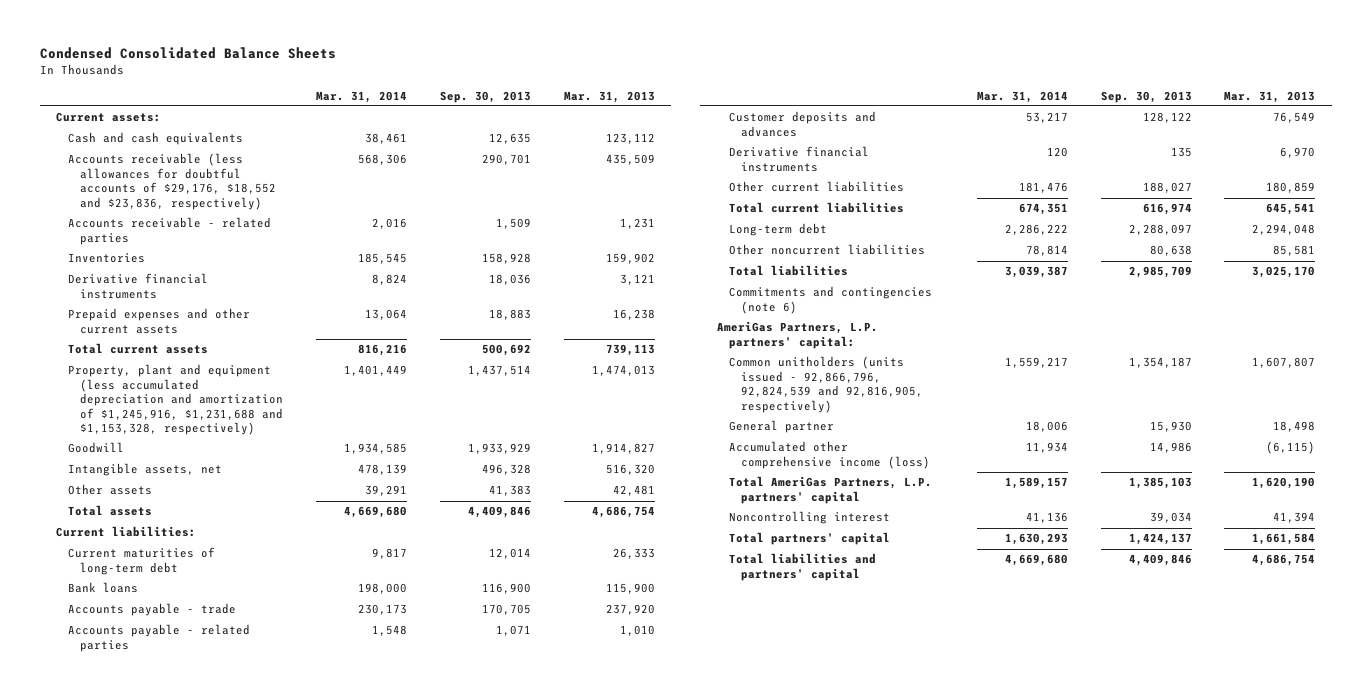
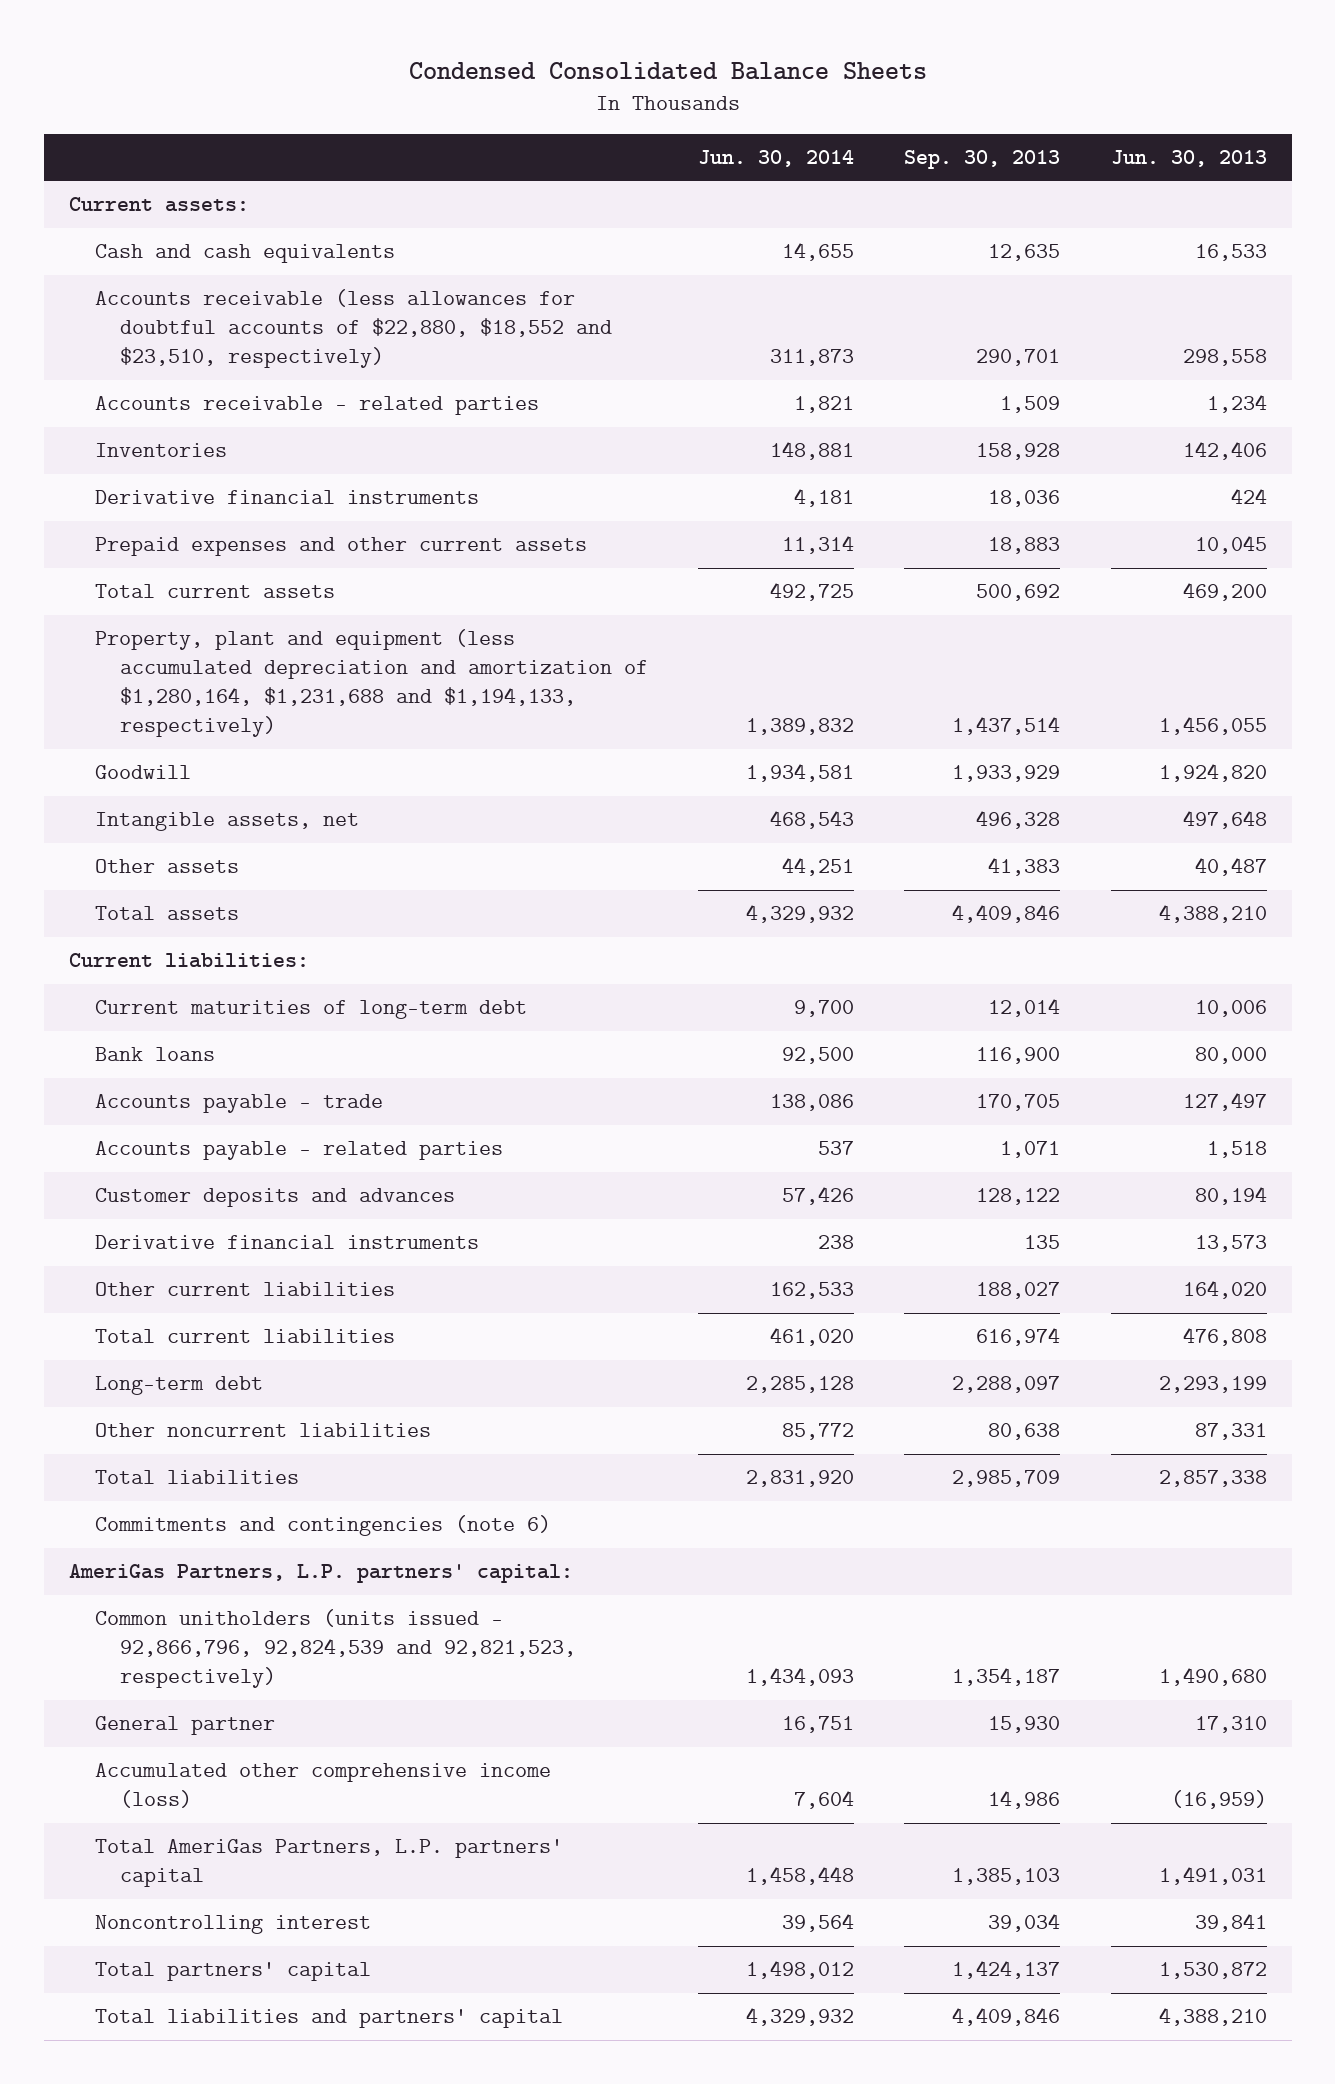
[315,90,407,103] Mar. 31, 2014 -> none
[563,90,655,103] Mar. 31, 2013 -> none
none -> [698,149,855,167] Jun. 30, 2014
none -> [1110,149,1267,167] Jun. 30, 2013
[68,153,277,210] Accounts receivable (less allowances for doubtful accounts of $29,176, $18,552 and $23,836, respectively) -> [94,289,613,369] Accounts receivable (less allowances for doubtful accounts of $22,880, $18,552 and $23,510, respectively)
[68,364,284,436] Property, plant and equipment (less accumulated depreciation and amortization of $1,245,916, $1,231,688 and $1,153,328, respectively) -> [94,629,649,738] Property, plant and equipment (less accumulated depreciation and amortization of $1,280,164, $1,231,688 and $1,194,133, respectively)
[728,356,923,413] Common unitholders (units issued - 92,866,796, 92,824,539 and 92,816,905, respectively) -> [94,1609,577,1689] Common unitholders (units issued - 92,866,796, 92,824,539 and 92,821,523, respectively)

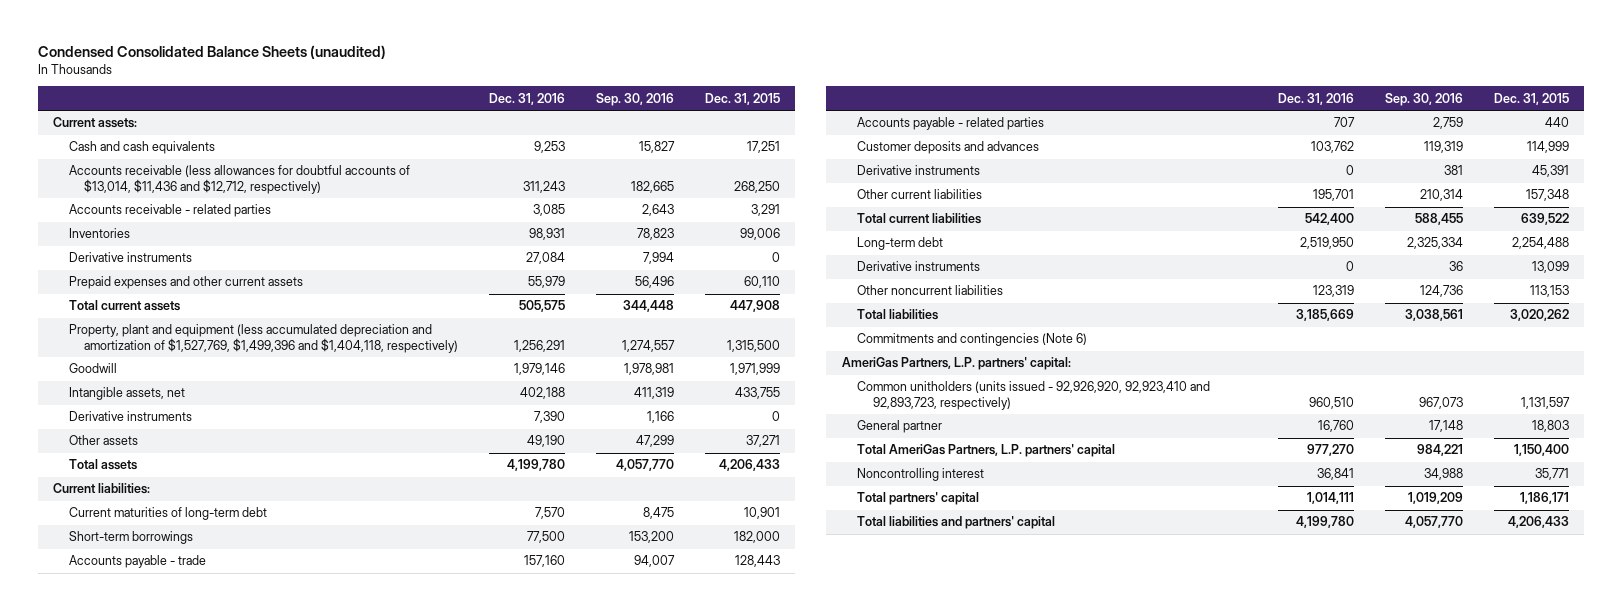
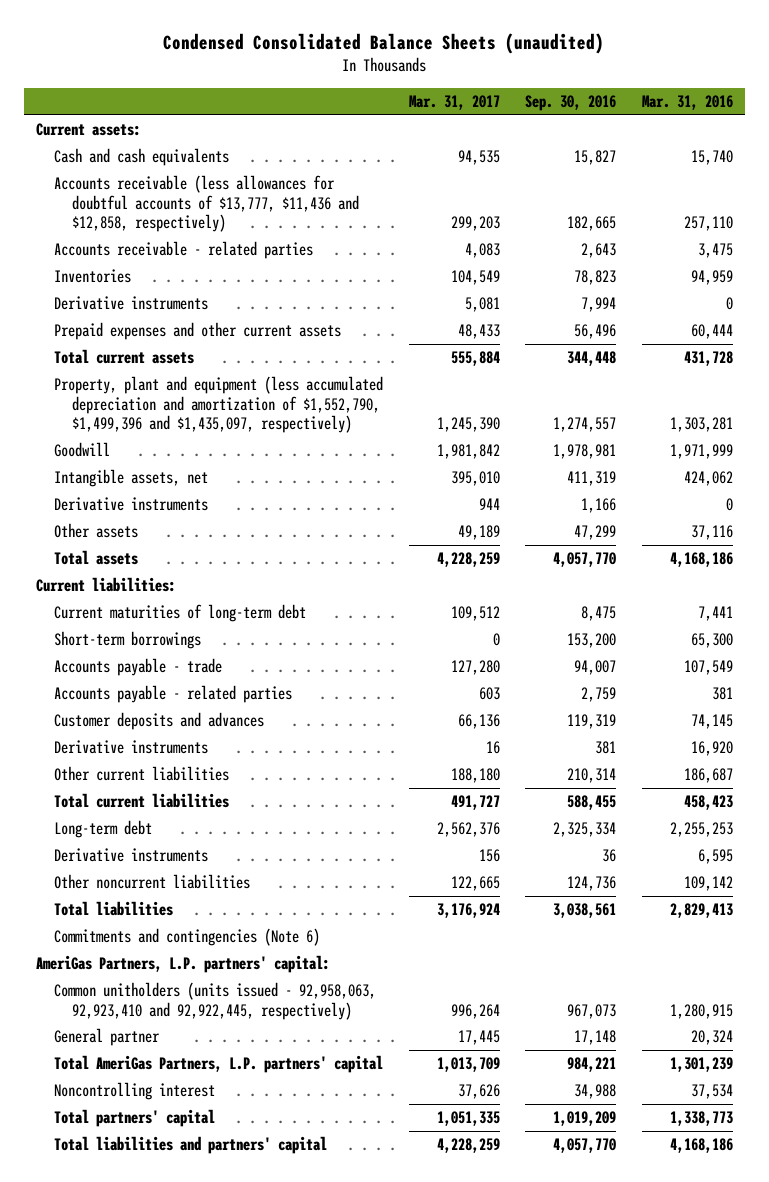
[489,92,566,105] Dec. 31, 2016 -> none
[704,92,780,105] Dec. 31, 2015 -> none
none -> [408,94,500,110] Mar. 31, 2017
none -> [641,94,733,110] Mar. 31, 2016
[68,165,410,194] Accounts receivable (less allowances for doubtful accounts of $13,014, $11,436 and $12,712, respectively) -> [54,175,360,233] Accounts receivable (less allowances for doubtful accounts of $13,777, $11,436 and $12,858, respectively)
[68,324,459,353] Property, plant and equipment (less accumulated depreciation and amortization of $1,527,769, $1,499,396 and $1,404,118, respectively) -> [54,376,384,434] Property, plant and equipment (less accumulated depreciation and amortization of $1,552,790, $1,499,396 and $1,435,097, respectively)
[857,381,1211,410] Common unitholders (units issued - 92,926,920, 92,923,410 and 92,893,723, respectively) -> [54,982,377,1020] Common unitholders (units issued - 92,958,063, 92,923,410 and 92,922,445, respectively)

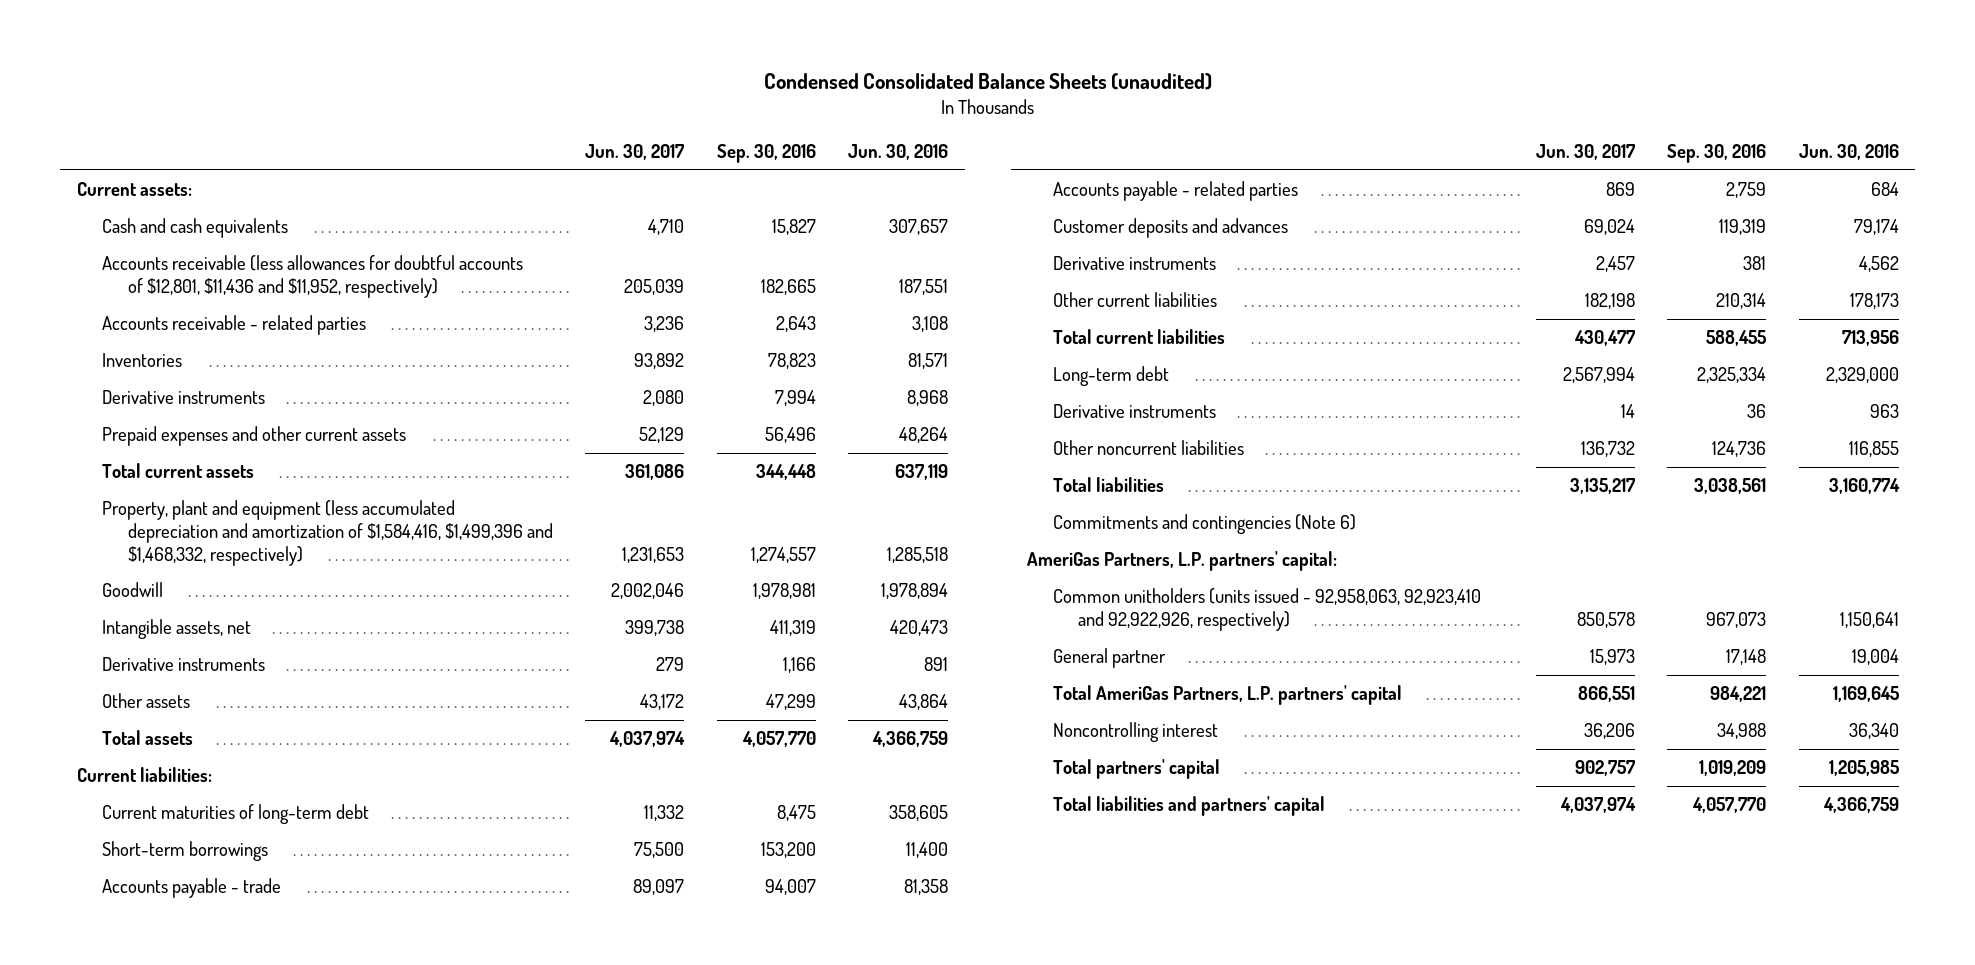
[408,94,500,110] Mar. 31, 2017 -> none
[641,94,733,110] Mar. 31, 2016 -> none
none -> [585,143,685,160] Jun. 30, 2017
none -> [848,143,949,160] Jun. 30, 2016
[54,175,360,233] Accounts receivable (less allowances for doubtful accounts of $13,777, $11,436 and $12,858, respectively) -> [102,255,524,298] Accounts receivable (less allowances for doubtful accounts of $12,801, $11,436 and $11,952, respectively)
[54,376,384,434] Property, plant and equipment (less accumulated depreciation and amortization of $1,552,790, $1,499,396 and $1,435,097, respectively) -> [102,500,554,566] Property, plant and equipment (less accumulated depreciation and amortization of $1,584,416, $1,499,396 and $1,468,332, respectively)
[54,982,377,1020] Common unitholders (units issued - 92,958,063, 92,923,410 and 92,922,445, respectively) -> [1052,588,1481,631] Common unitholders (units issued - 92,958,063, 92,923,410 and 92,922,926, respectively)

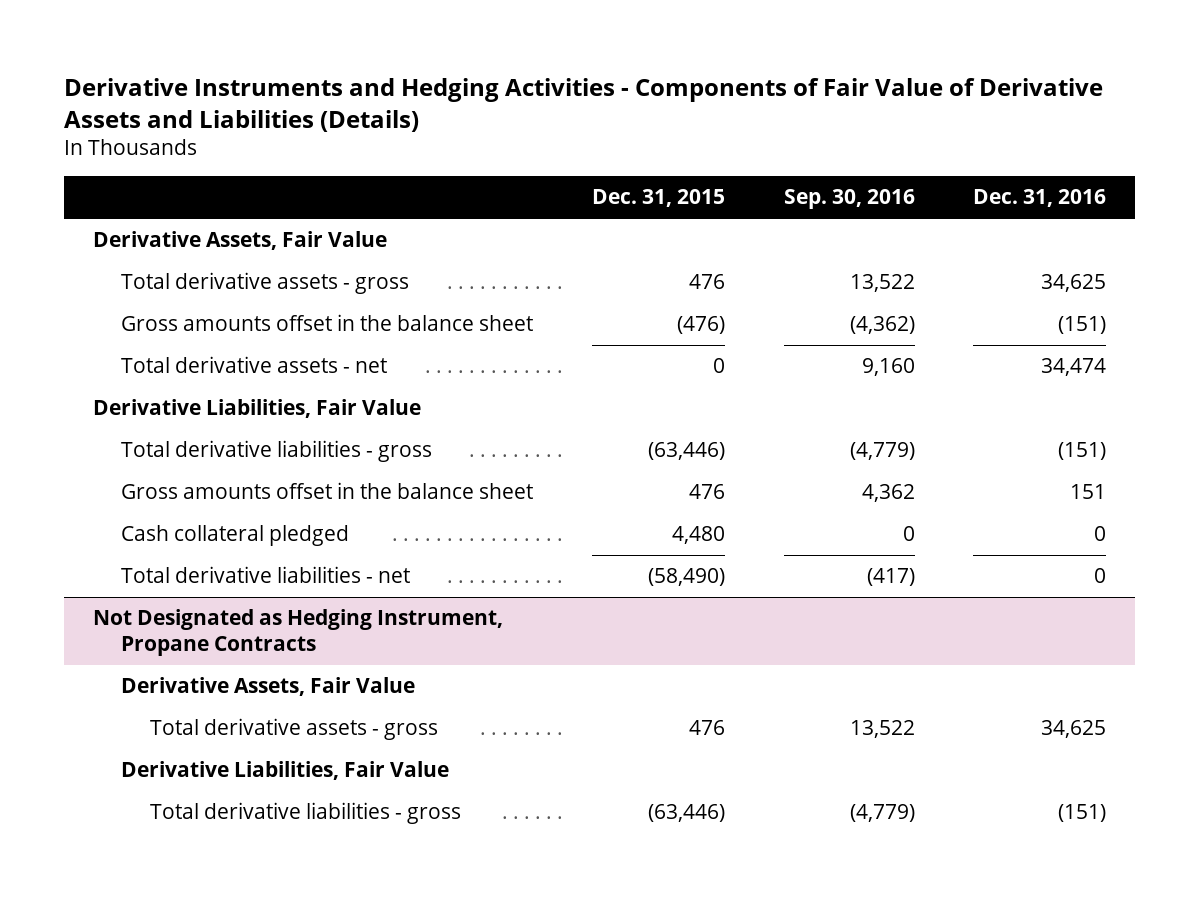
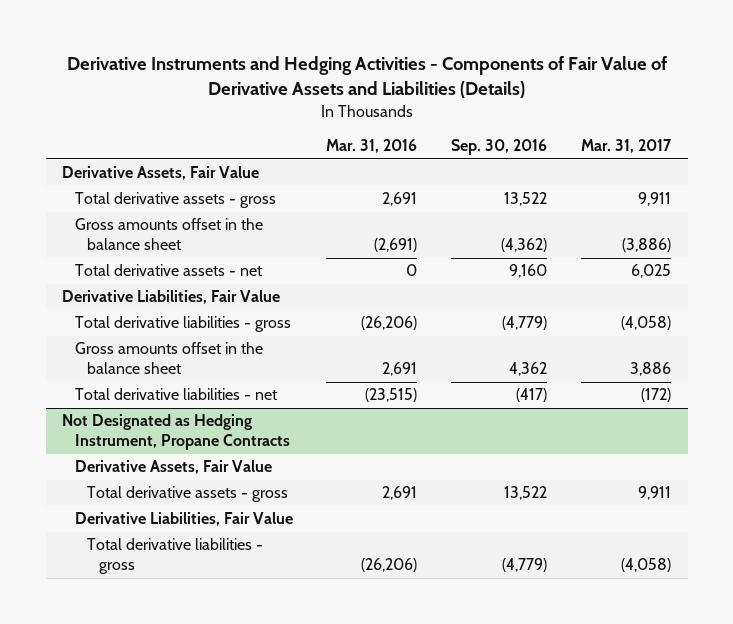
[592,189,726,208] Dec. 31, 2015 -> none
[973,189,1107,208] Dec. 31, 2016 -> none
none -> [326,139,418,154] Mar. 31, 2016
none -> [580,139,672,154] Mar. 31, 2017
[121,525,350,547] Cash collateral pledged -> none

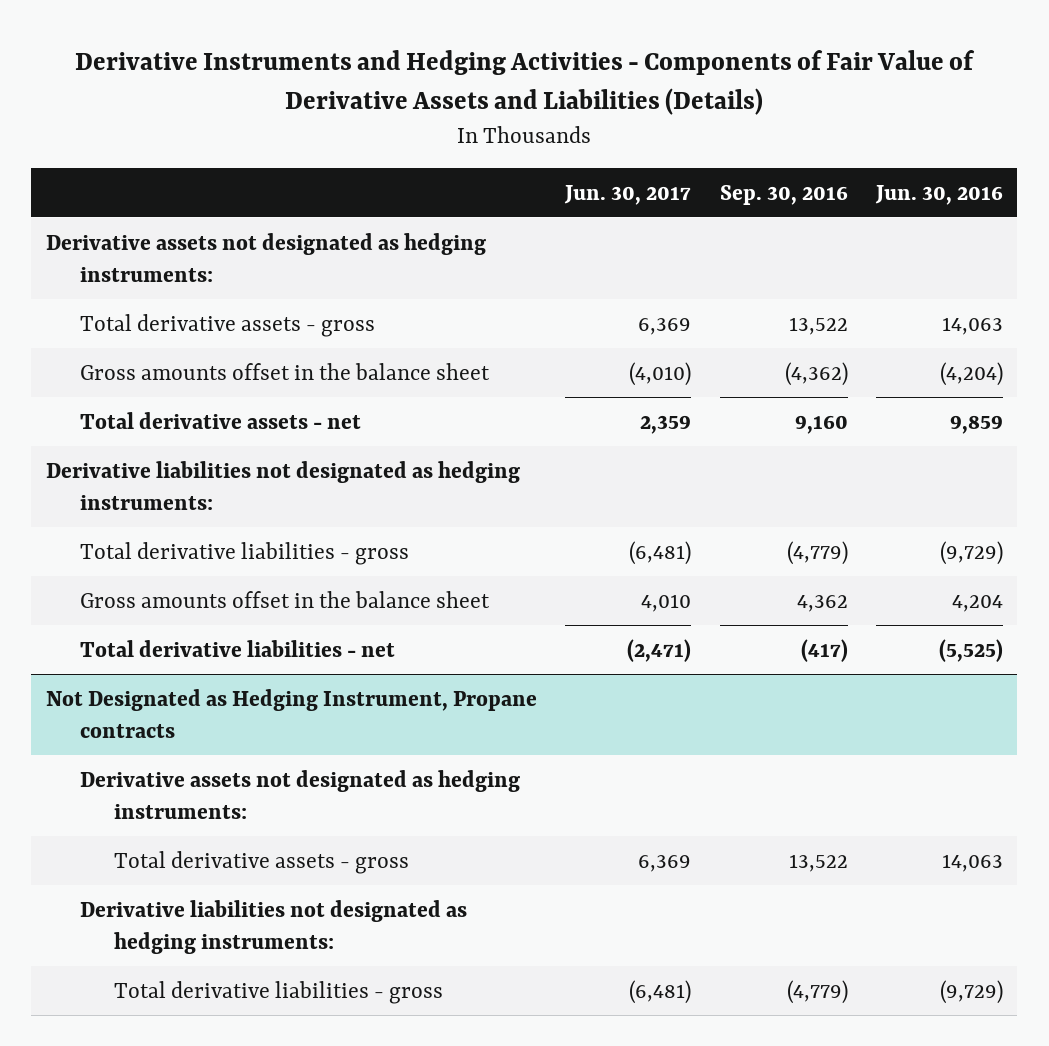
[326,139,418,154] Mar. 31, 2016 -> none
[580,139,672,154] Mar. 31, 2017 -> none
none -> [564,184,692,205] Jun. 30, 2017
none -> [875,184,1004,205] Jun. 30, 2016
[62,166,260,181] Derivative Assets, Fair Value -> [45,232,486,282] Derivative assets not designated as hedging instruments:
[62,290,281,305] Derivative Liabilities, Fair Value -> [45,460,520,510] Derivative liabilities not designated as hedging instruments:
[62,414,290,451] Not Designated as Hedging Instrument, Propane Contracts -> [45,688,537,738] Not Designated as Hedging Instrument, Propane contracts
[74,460,272,475] Derivative Assets, Fair Value -> [80,769,521,819] Derivative assets not designated as hedging instruments:
[74,512,293,527] Derivative Liabilities, Fair Value -> [80,899,468,954] Derivative liabilities not designated as hedging instruments:

